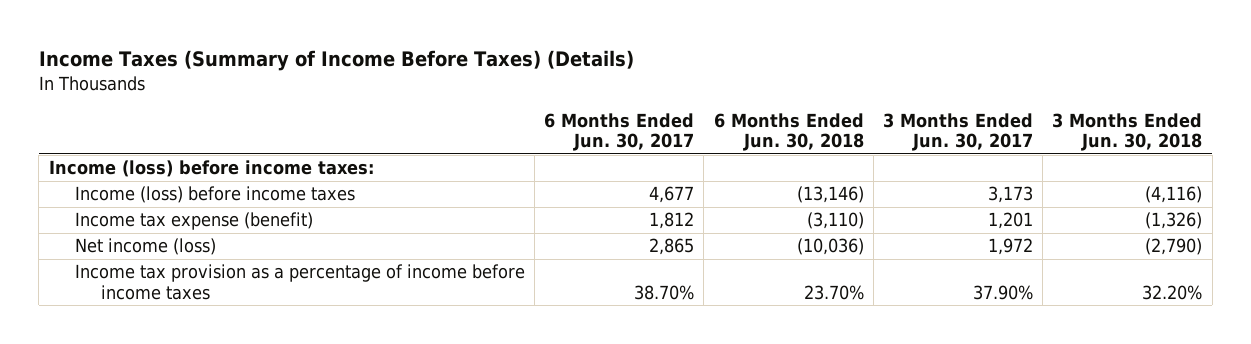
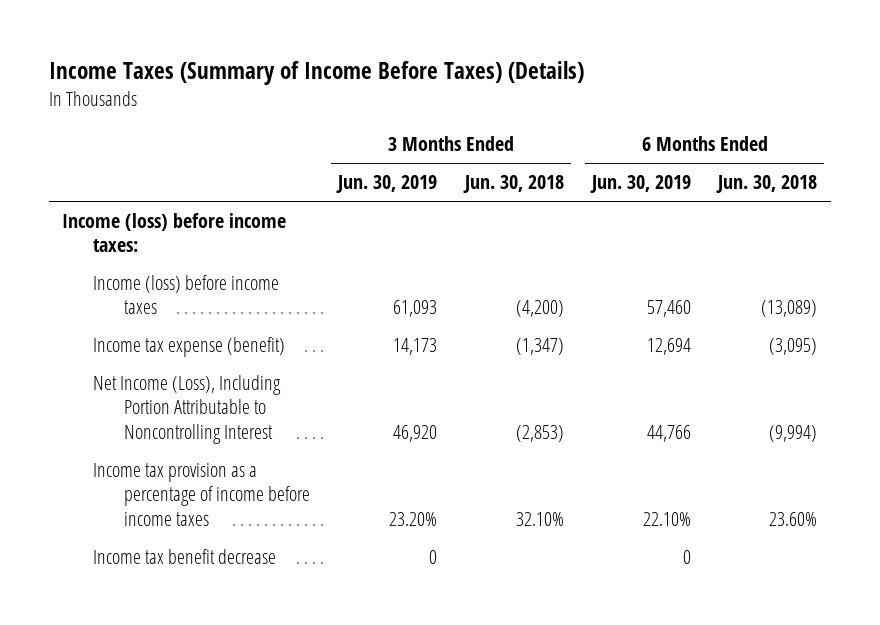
[544,112,695,152] 6 Months Ended Jun. 30, 2017 -> none
[882,112,1033,152] 3 Months Ended Jun. 30, 2017 -> none
none -> [336,175,438,194] Jun. 30, 2019
none -> [589,175,691,194] Jun. 30, 2019
[74,238,216,256] Net income (loss) -> none
[796,186,864,204] (13,146) -> [761,300,818,318] (13,089)
[1145,186,1203,204] (4,116) -> [515,300,564,318] (4,200)
[806,212,864,230] (3,110) -> [769,337,818,355] (3,095)
[1145,212,1203,230] (1,326) -> [515,337,564,355] (1,347)
none -> [93,374,282,444] Net Income (Loss), Including Portion Attributable to Noncontrolling Interest
[803,284,864,300] 23.70% -> [769,511,818,526] 23.60%
[1142,284,1203,300] 32.20% -> [515,511,564,526] 32.10%
none -> [93,548,277,564] Income tax benefit decrease

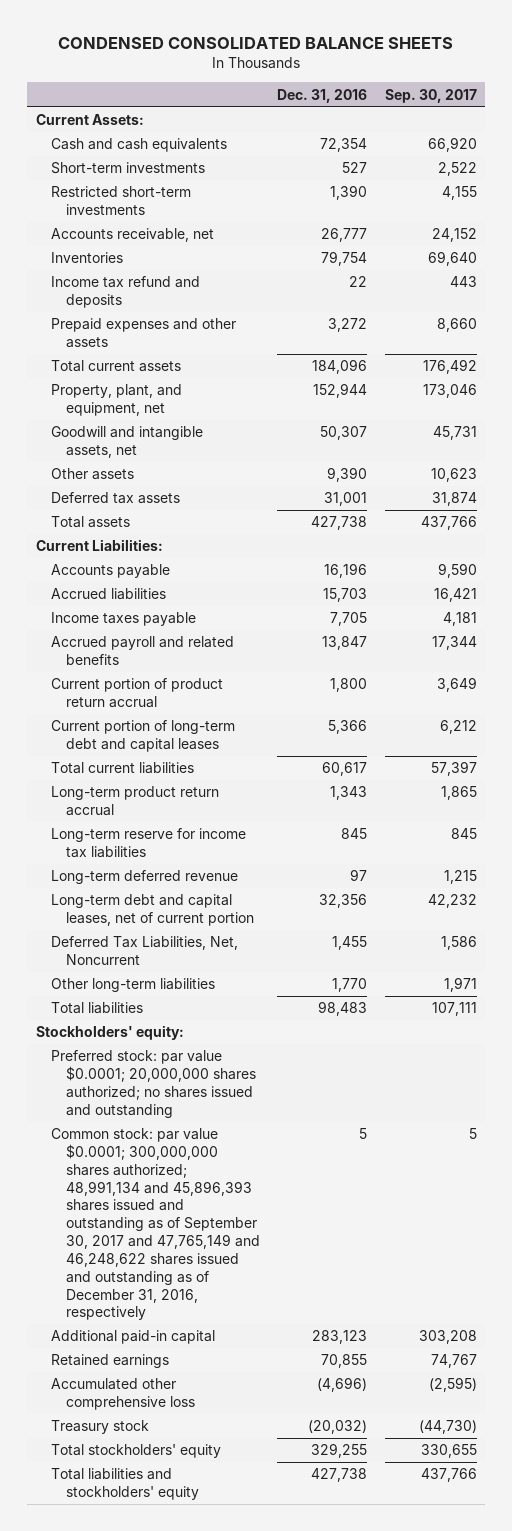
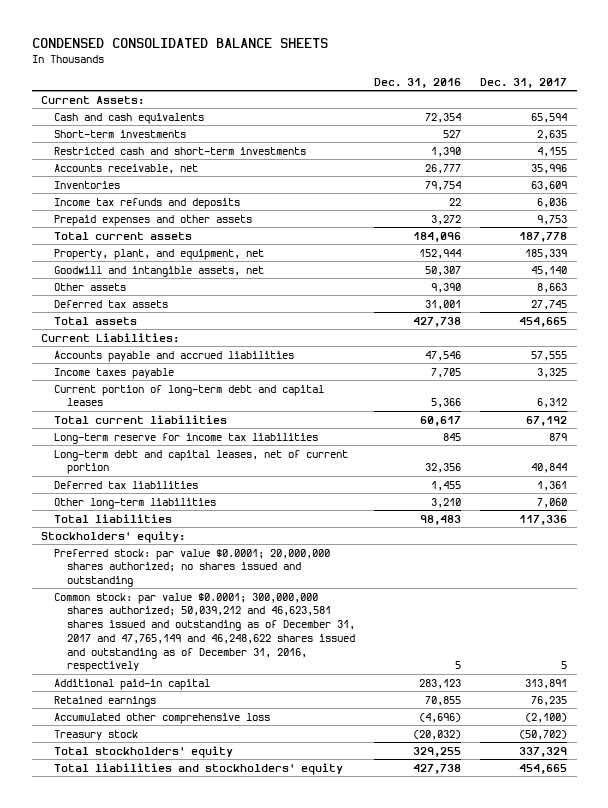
[384,88,477,103] Sep. 30, 2017 -> none
none -> [480,77,568,88] Dec. 31, 2017
[51,186,192,216] Restricted short-term investments -> [54,146,307,155] Restricted cash and short-term investments
[51,276,201,309] Income tax refund and deposits -> [54,197,241,209] Income tax refunds and deposits
[51,564,171,579] Accounts payable -> none
[51,588,167,601] Accrued liabilities -> none
none -> [54,350,295,362] Accounts payable and accrued liabilities
[51,636,235,666] Accrued payroll and related benefits -> none
[51,678,224,709] Current portion of product return accrual -> none
[51,786,220,817] Long-term product return accrual -> none
[51,870,239,885] Long-term deferred revenue -> none
[51,936,239,966] Deferred Tax Liabilities, Net, Noncurrent -> [54,480,199,489] Deferred tax liabilities
[332,978,368,993] 1,770 -> [431,497,462,508] 3,210
[51,1128,261,1321] Common stock: par value $0.0001; 300,000,000 shares authorized; 48,991,134 and 45,896,393 shares issued and outstanding as of September 30, 2017 and 47,765,149 and 46,248,622 shares issued and outstanding as of December 31, 2016, respectively -> [54,592,356,673] Common stock: par value $0.0001; 300,000,000 shares authorized; 50,039,212 and 46,623,581 shares issued and outstanding as of December 31, 2017 and 47,765,149 and 46,248,622 shares issued and outstanding as of December 31, 2016, respectively

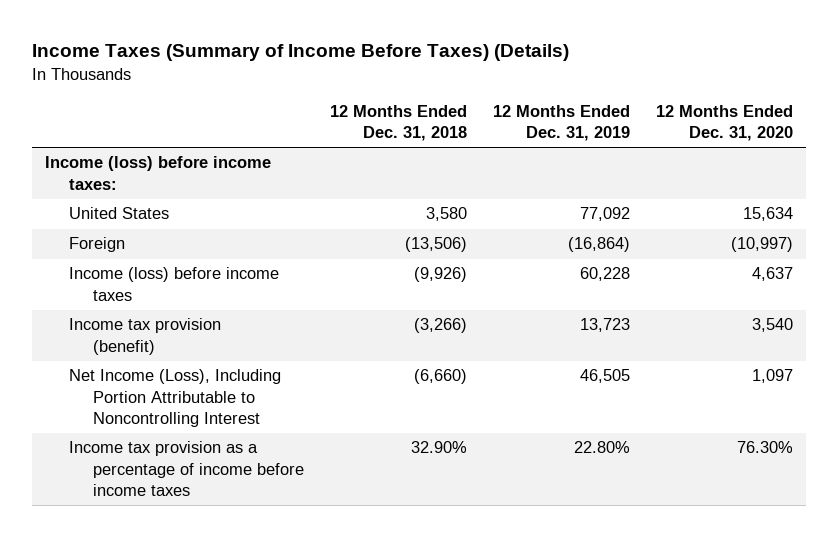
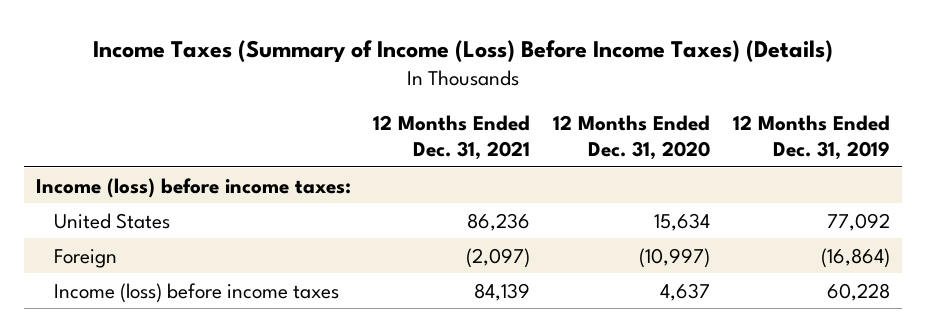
[31,44,569,62] Income Taxes (Summary of Income Before Taxes) (Details) -> [92,39,833,62] Income Taxes (Summary of Income (Loss) Before Income Taxes) (Details)
[330,104,468,142] 12 Months Ended Dec. 31, 2018 -> none
none -> [373,115,531,161] 12 Months Ended Dec. 31, 2021
[69,318,222,355] Income tax provision (benefit) -> none
[69,369,282,428] Net Income (Loss), Including Portion Attributable to Noncontrolling Interest -> none
[69,441,305,497] Income tax provision as a percentage of income before income taxes -> none

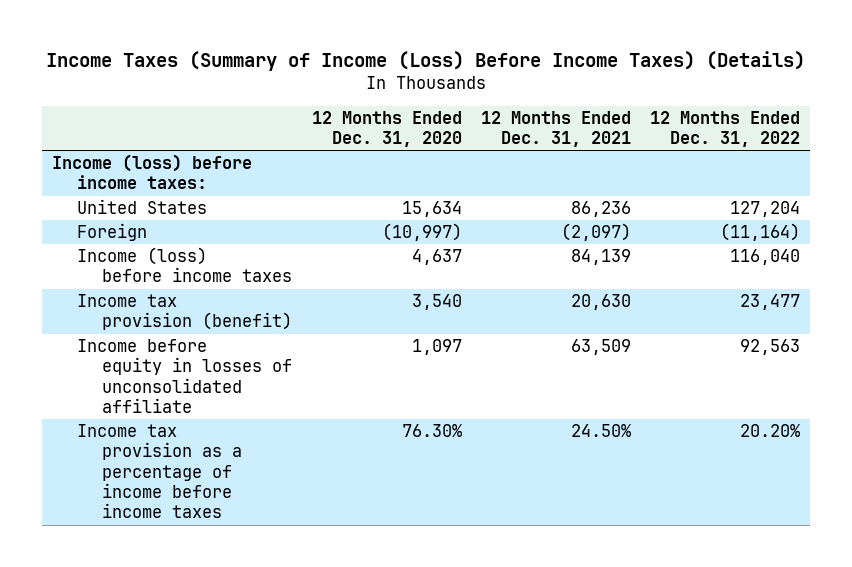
[733,115,891,161] 12 Months Ended Dec. 31, 2019 -> none
none -> [650,110,801,147] 12 Months Ended Dec. 31, 2022
none -> [77,294,293,331] Income tax provision (benefit)
none -> [77,339,293,413] Income before equity in losses of unconsolidated affiliate
none -> [77,424,243,519] Income tax provision as a percentage of income before income taxes

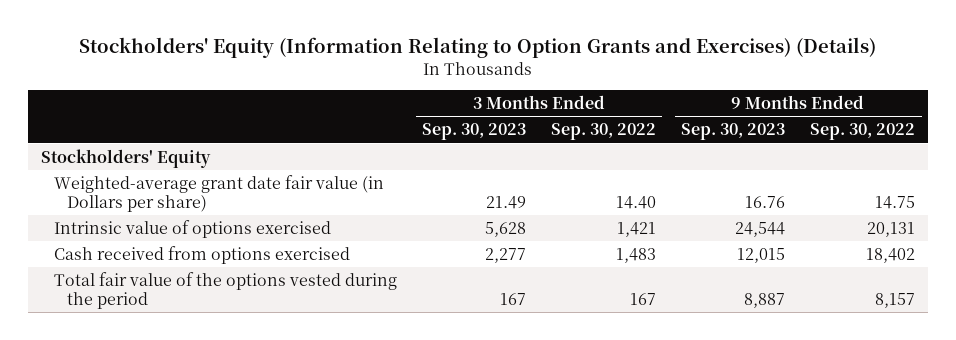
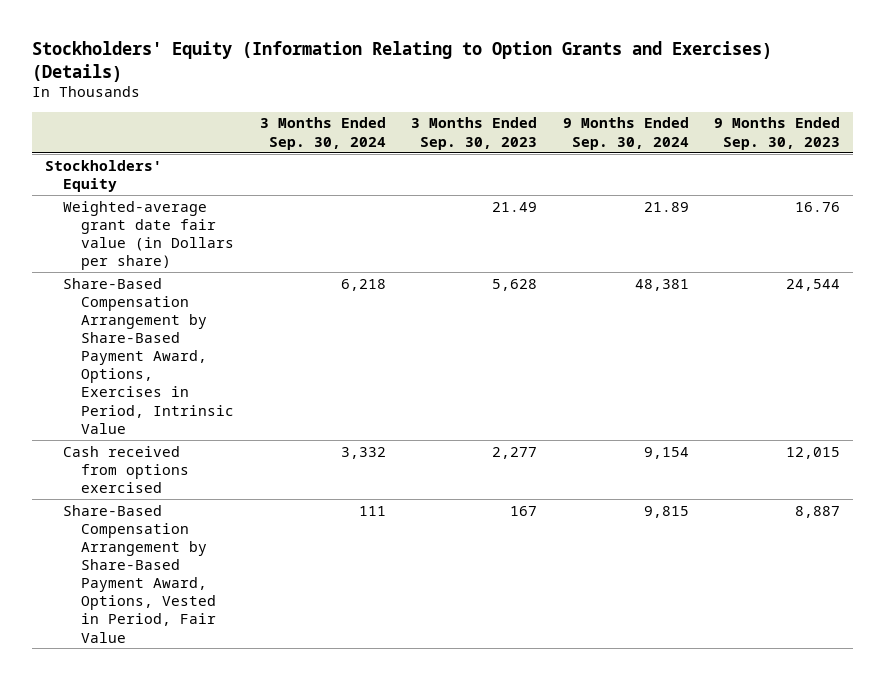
[551,123,657,141] Sep. 30, 2022 -> none
[810,123,916,141] Sep. 30, 2022 -> none
none -> [259,117,386,150] 3 Months Ended Sep. 30, 2024
none -> [562,117,689,150] 9 Months Ended Sep. 30, 2024
[53,219,331,238] Intrinsic value of options exercised -> [63,277,235,434] Share-Based Compensation Arrangement by Share-Based Payment Award, Options, Exercises in Period, Intrinsic Value
[53,271,397,309] Total fair value of the options vested during the period -> [63,504,217,643] Share-Based Compensation Arrangement by Share-Based Payment Award, Options, Vested in Period, Fair Value

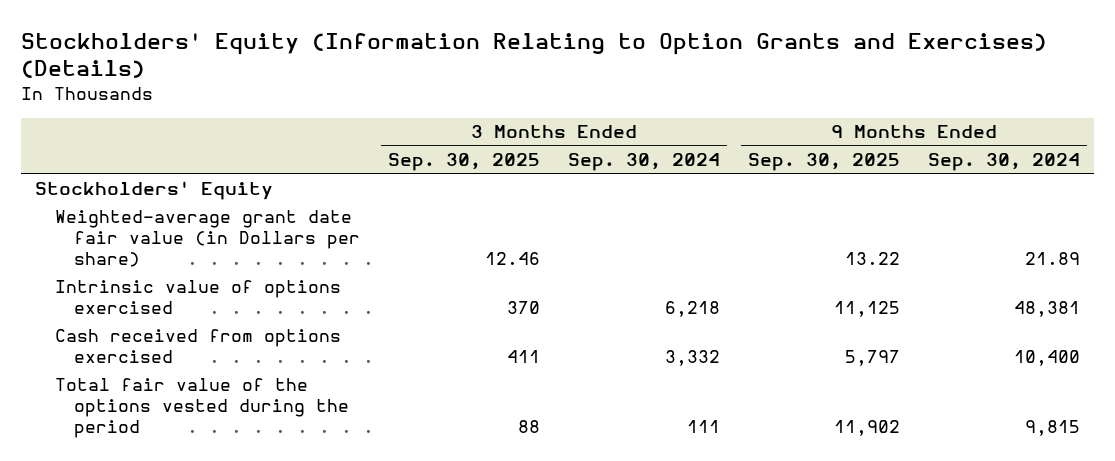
[411,117,538,150] 3 Months Ended Sep. 30, 2023 -> none
[714,117,841,150] 9 Months Ended Sep. 30, 2023 -> none
none -> [388,153,541,172] Sep. 30, 2025
none -> [747,153,900,172] Sep. 30, 2025
[63,277,235,434] Share-Based Compensation Arrangement by Share-Based Payment Award, Options, Exercises in Period, Intrinsic Value -> [54,279,341,314] Intrinsic value of options exercised
[643,446,689,459] 9,154 -> [1013,349,1080,366] 10,400
[63,504,217,643] Share-Based Compensation Arrangement by Share-Based Payment Award, Options, Vested in Period, Fair Value -> [54,377,350,438] Total fair value of the options vested during the period

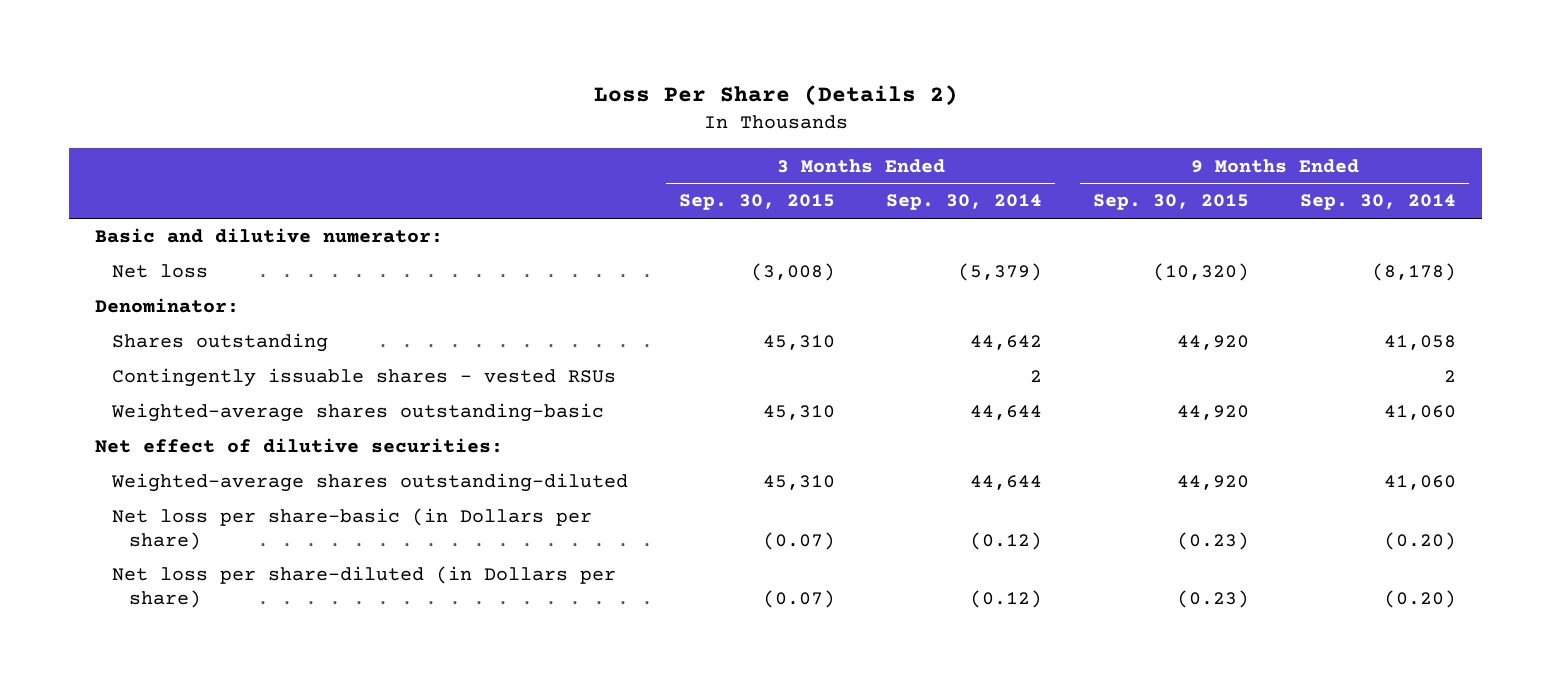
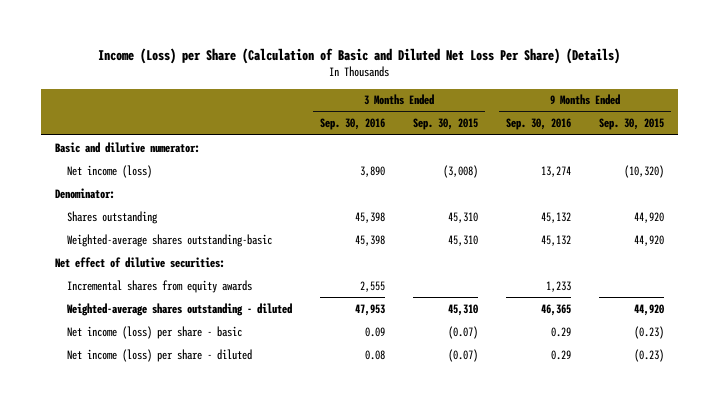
[593,84,958,106] Loss Per Share (Details 2) -> [98,47,621,64] Income (Loss) per Share (Calculation of Basic and Diluted Net Loss Per Share) (Details)
[886,194,1043,211] Sep. 30, 2014 -> none
[1300,194,1457,211] Sep. 30, 2014 -> none
none -> [319,118,385,131] Sep. 30, 2016
none -> [505,118,571,131] Sep. 30, 2016
[111,264,208,279] Net loss -> [66,164,152,178] Net income (loss)
[111,368,616,388] Contingently issuable shares - vested RSUs -> none
none -> [66,279,252,293] Incremental shares from equity awards
[110,473,628,493] Weighted-average shares outstanding-diluted -> [66,302,292,316] Weighted-average shares outstanding - diluted
[111,508,592,550] Net loss per share-basic (in Dollars per share) -> [66,325,242,339] Net income (loss) per share - basic
[111,566,616,608] Net loss per share-diluted (in Dollars per share) -> [66,348,252,362] Net income (loss) per share - diluted

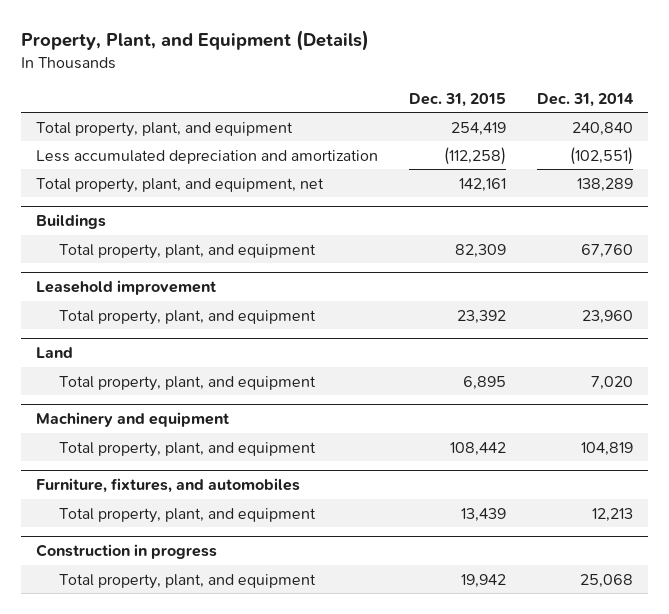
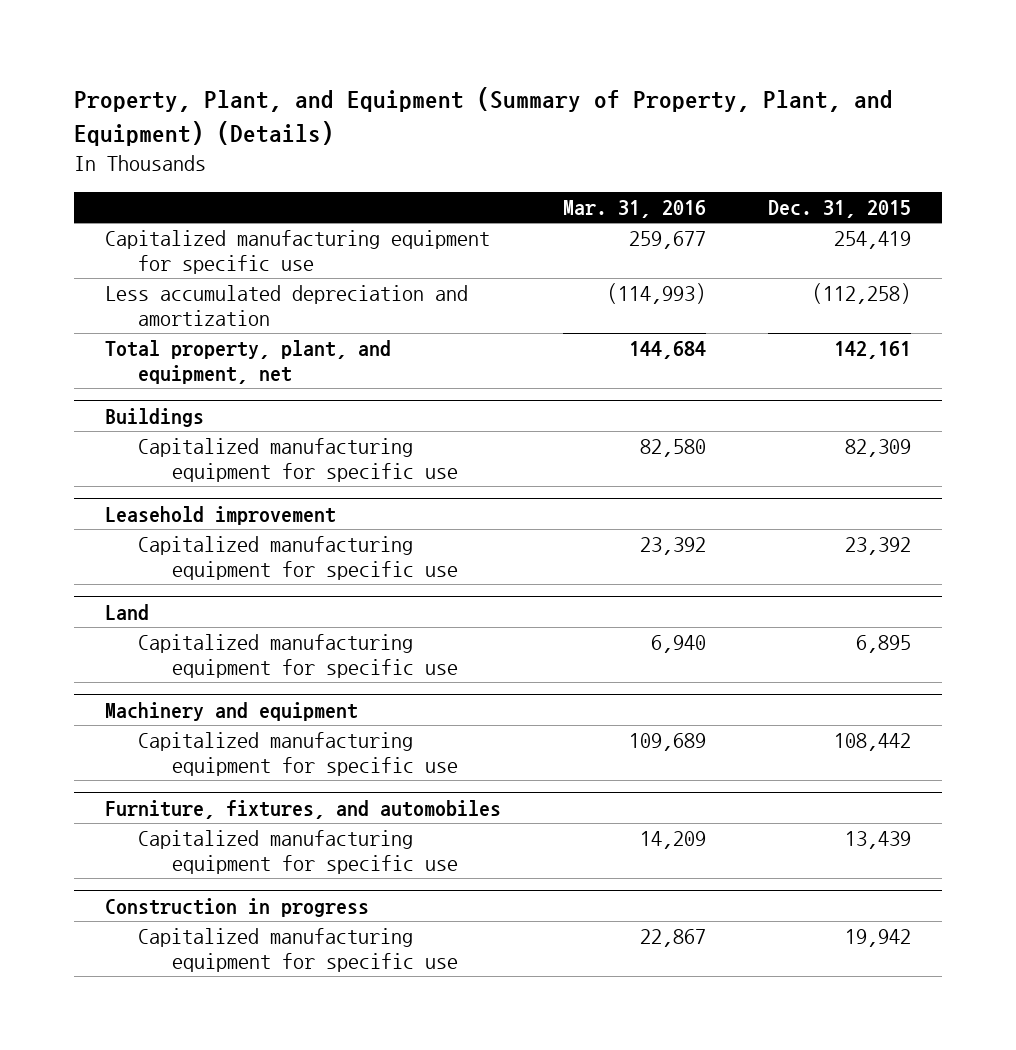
[21,30,370,52] Property, Plant, and Equipment (Details) -> [73,87,893,146] Property, Plant, and Equipment (Summary of Property, Plant, and Equipment) (Details)
[536,92,634,107] Dec. 31, 2014 -> none
none -> [562,199,706,218] Mar. 31, 2016
[36,121,294,137] Total property, plant, and equipment -> [104,230,490,275] Capitalized manufacturing equipment for specific use
[59,243,317,259] Total property, plant, and equipment -> [138,438,458,483] Capitalized manufacturing equipment for specific use
[59,309,317,325] Total property, plant, and equipment -> [138,536,458,581] Capitalized manufacturing equipment for specific use
[59,375,317,391] Total property, plant, and equipment -> [138,634,458,679] Capitalized manufacturing equipment for specific use
[59,441,317,457] Total property, plant, and equipment -> [138,732,458,777] Capitalized manufacturing equipment for specific use
[59,507,317,523] Total property, plant, and equipment -> [138,830,458,875] Capitalized manufacturing equipment for specific use
[59,573,317,589] Total property, plant, and equipment -> [138,928,458,973] Capitalized manufacturing equipment for specific use

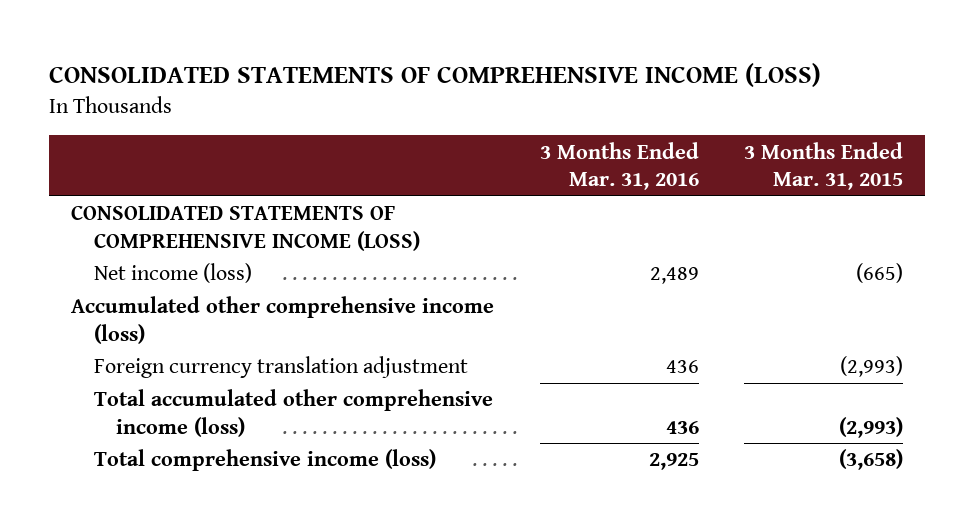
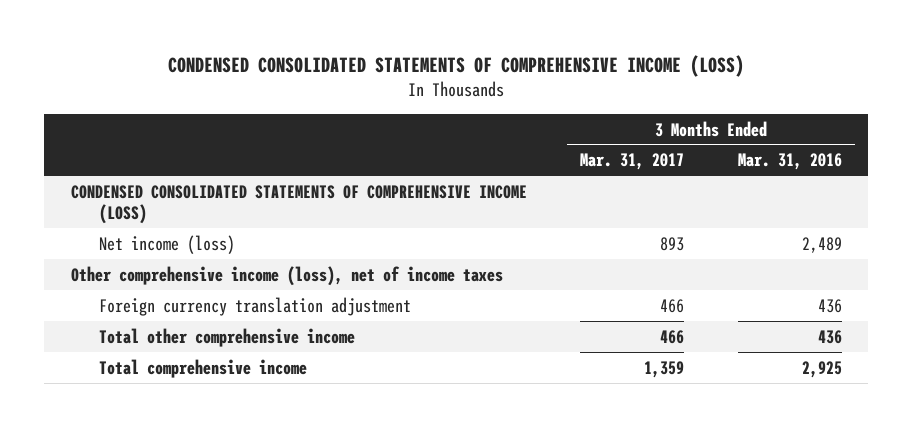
[48,63,821,88] CONSOLIDATED STATEMENTS OF COMPREHENSIVE INCOME (LOSS) -> [168,55,745,78] CONDENSED CONSOLIDATED STATEMENTS OF COMPREHENSIVE INCOME (LOSS)
[743,141,903,190] 3 Months Ended Mar. 31, 2015 -> none
none -> [580,153,685,171] Mar. 31, 2017
[71,205,420,251] CONSOLIDATED STATEMENTS OF COMPREHENSIVE INCOME (LOSS) -> [71,184,528,224] CONDENSED CONSOLIDATED STATEMENTS OF COMPREHENSIVE INCOME (LOSS)
[71,296,495,344] Accumulated other comprehensive income (loss) -> [71,265,504,286] Other comprehensive income (loss), net of income taxes
[93,389,493,437] Total accumulated other comprehensive income (loss) -> [98,327,355,347] Total other comprehensive income
[93,449,436,472] Total comprehensive income (loss) -> [98,358,307,378] Total comprehensive income

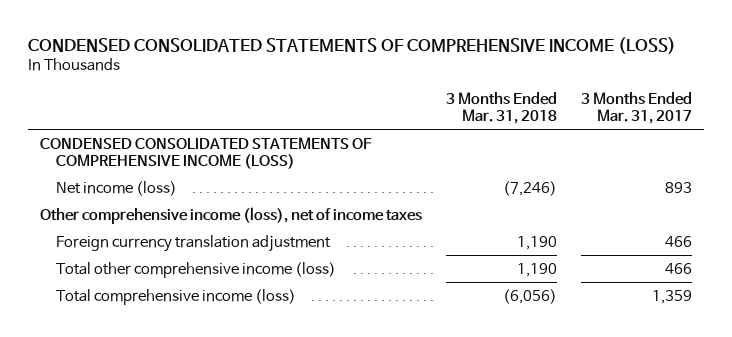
[737,153,842,171] Mar. 31, 2016 -> none
none -> [445,91,557,124] 3 Months Ended Mar. 31, 2018
[98,327,355,347] Total other comprehensive income -> [55,261,336,278] Total other comprehensive income (loss)
[98,358,307,378] Total comprehensive income -> [55,288,296,305] Total comprehensive income (loss)

